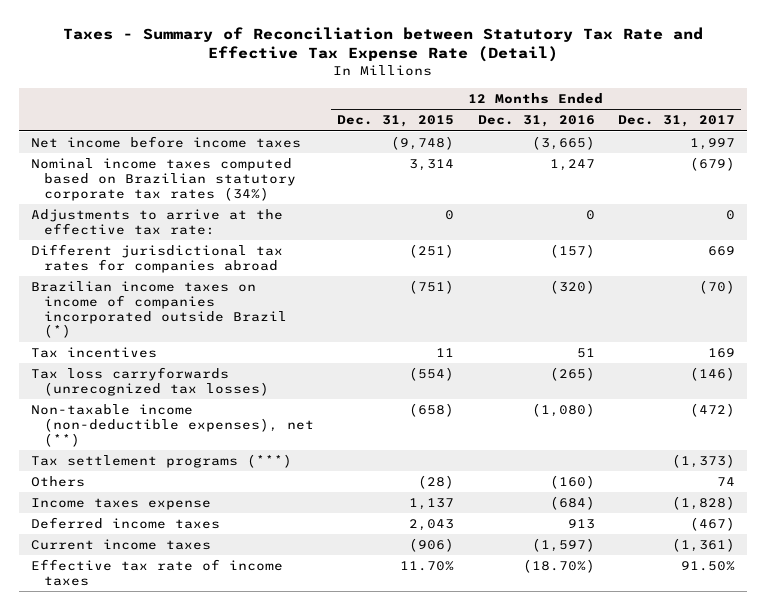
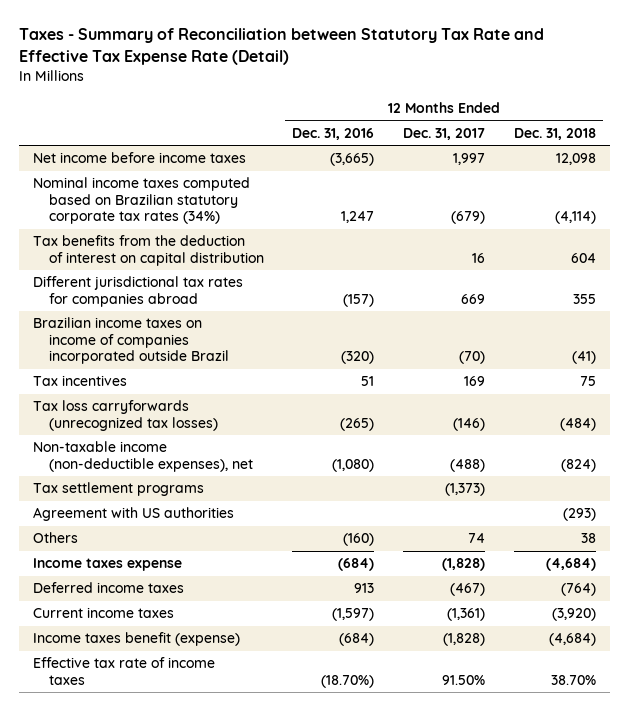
[337,115,455,128] Dec. 31, 2015 -> none
none -> [513,127,596,140] Dec. 31, 2018
[31,209,284,235] Adjustments to arrive at the effective tax rate: -> none
none -> [32,235,264,266] Tax benefits from the deduction of interest on capital distribution
[31,281,287,339] Brazilian income taxes on income of companies incorporated outside Brazil (*) -> [32,317,229,365] Brazilian income taxes on income of companies incorporated outside Brazil
[31,404,314,447] Non-taxable income (non-deductible expenses), net (**) -> [32,441,253,472] Non-taxable income (non-deductible expenses), net
[690,403,736,418] (472) -> [449,458,485,472] (488)
[31,454,293,469] Tax settlement programs (***) -> [32,482,204,497] Tax settlement programs
none -> [32,507,234,522] Agreement with US authorities
none -> [32,632,240,647] Income taxes benefit (expense)

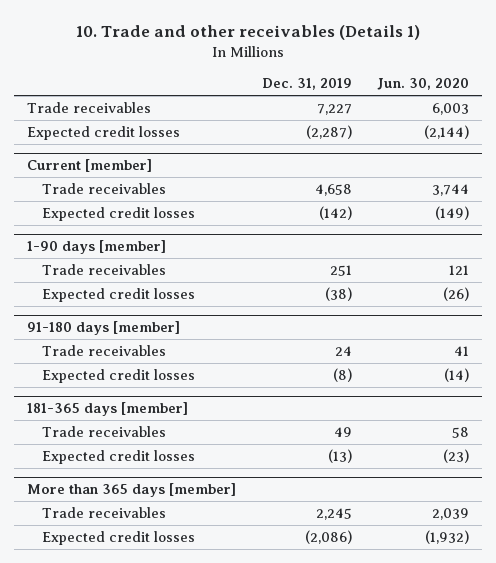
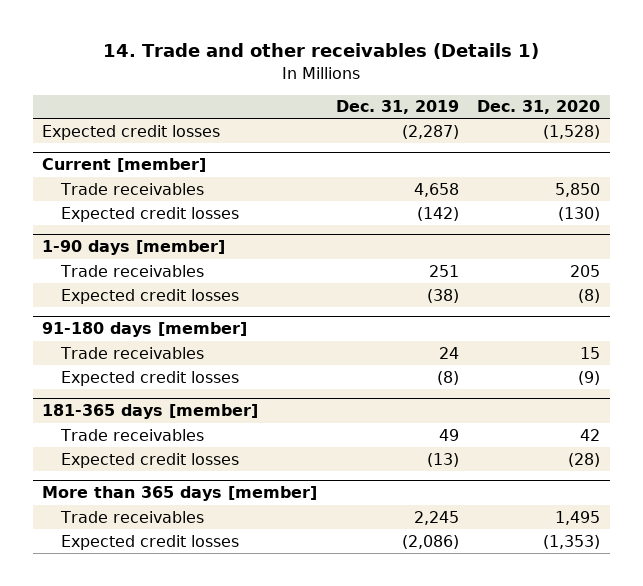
[76,24,421,40] 10. Trade and other receivables (Details 1) -> [103,43,540,60] 14. Trade and other receivables (Details 1)
[377,78,470,91] Jun. 30, 2020 -> none
none -> [477,100,601,115] Dec. 31, 2020
[26,102,151,114] Trade receivables -> none

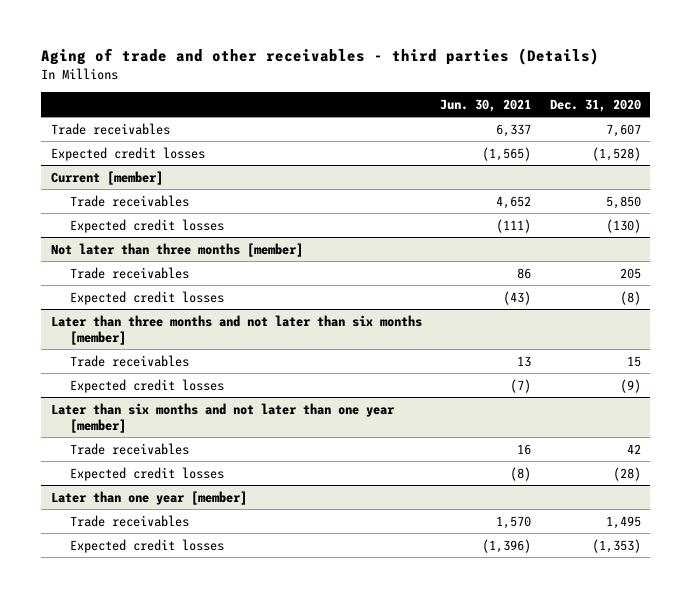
[103,43,540,60] 14. Trade and other receivables (Details 1) -> [41,48,600,66] Aging of trade and other receivables - third parties (Details)
[335,100,459,115] Dec. 31, 2019 -> none
none -> [440,98,532,112] Jun. 30, 2021
none -> [50,122,170,135] Trade receivables
[42,240,226,256] 1-90 days [member] -> [50,242,303,257] Not later than three months [member]
[42,322,248,338] 91-180 days [member] -> [50,314,422,345] Later than three months and not later than six months [member]
[42,404,259,420] 181-365 days [member] -> [50,402,395,433] Later than six months and not later than one year [member]
[42,486,318,502] More than 365 days [member] -> [50,490,247,505] Later than one year [member]

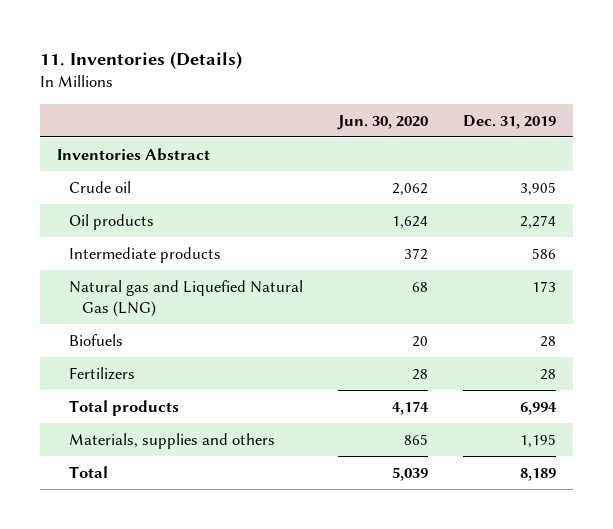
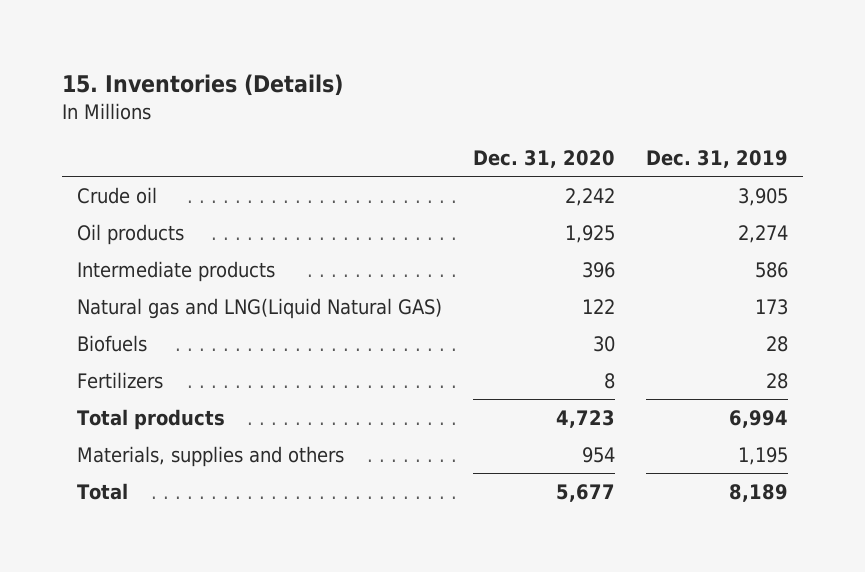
[39,51,242,70] 11. Inventories (Details) -> [61,74,343,97] 15. Inventories (Details)
[337,114,429,130] Jun. 30, 2020 -> none
none -> [472,149,615,168] Dec. 31, 2020
[57,148,211,162] Inventories Abstract -> none
[69,280,304,317] Natural gas and Liquefied Natural Gas (LNG) -> [77,297,443,319] Natural gas and LNG(Liquid Natural GAS)

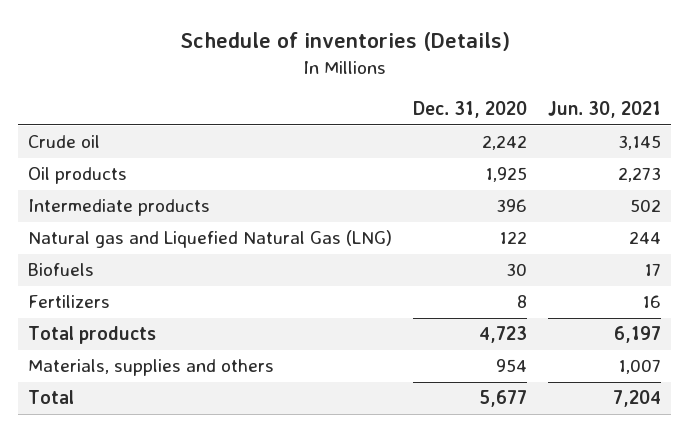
[61,74,343,97] 15. Inventories (Details) -> [179,31,510,51] Schedule of inventories (Details)
[645,149,788,168] Dec. 31, 2019 -> none
none -> [548,101,662,119] Jun. 30, 2021
[77,297,443,319] Natural gas and LNG(Liquid Natural GAS) -> [28,230,393,249] Natural gas and Liquefied Natural Gas (LNG)

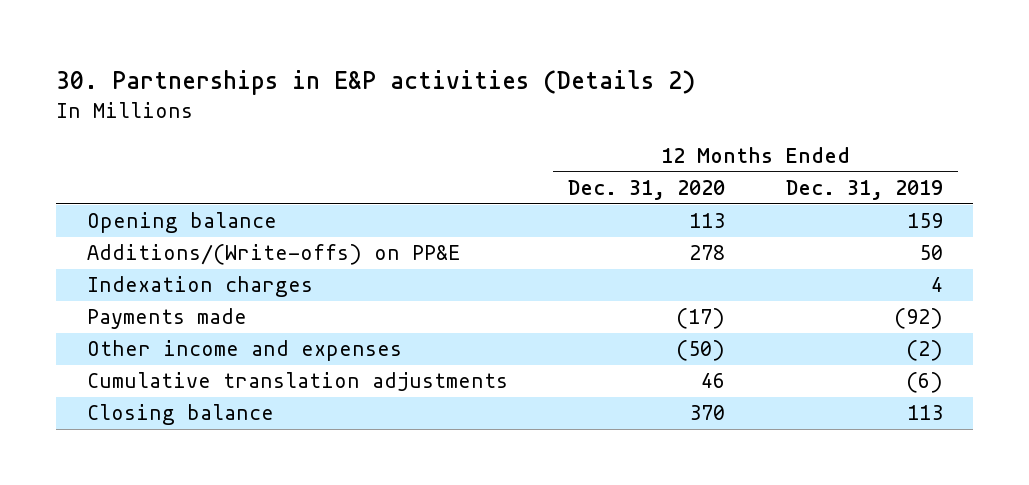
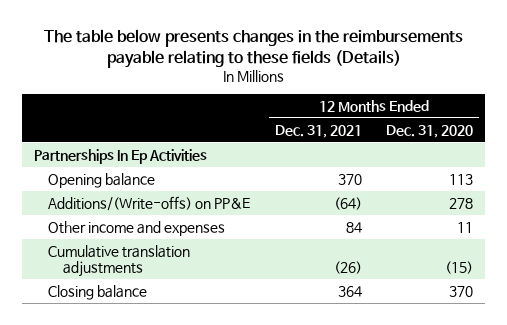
[56,70,696,96] 30. Partnerships in E&P activities (Details 2) -> [43,29,463,69] The table below presents changes in the reimbursements payable relating to these fields (Details)
[785,179,943,200] Dec. 31, 2019 -> none
none -> [274,124,362,138] Dec. 31, 2021
none -> [34,148,208,164] Partnerships In Ep Activities
[86,276,313,298] Indexation charges -> none
[86,308,247,330] Payments made -> none
[676,340,726,362] (50) -> [457,221,474,233] 11
[701,373,726,389] 46 -> [445,261,474,275] (15)

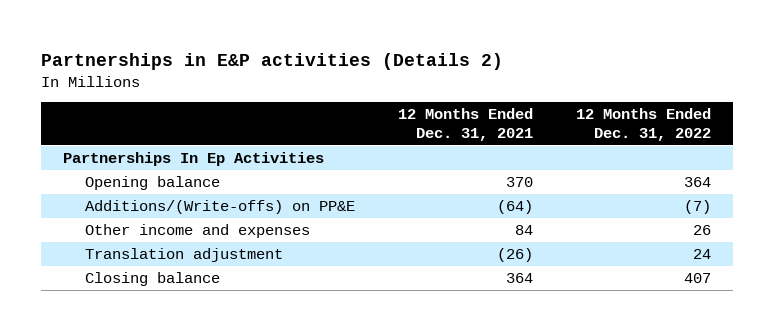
[43,29,463,69] The table below presents changes in the reimbursements payable relating to these fields (Details) -> [41,52,504,70] Partnerships in E&P activities (Details 2)
[386,124,474,138] Dec. 31, 2020 -> none
none -> [575,108,711,141] 12 Months Ended Dec. 31, 2022
[48,244,191,278] Cumulative translation adjustments -> [84,248,283,263] Translation adjustment

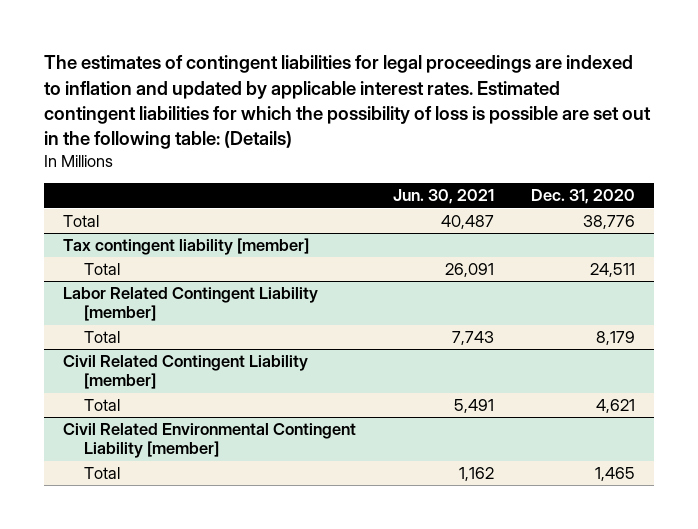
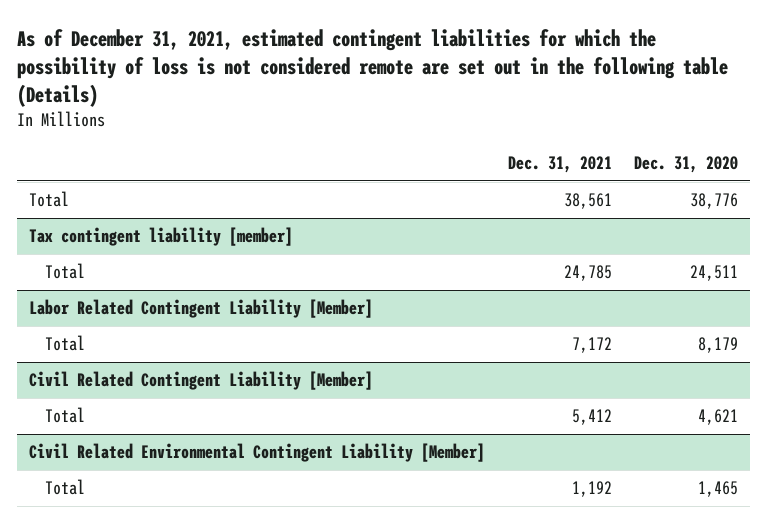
[44,55,652,150] The estimates of contingent liabilities for legal proceedings are indexed to inflation and updated by applicable interest rates. Estimated contingent liabilities for which the possibility of loss is possible are set out in the following table: (Details) -> [17,28,729,107] As of December 31, 2021, estimated contingent liabilities for which the possibility of loss is not considered remote are set out in the following table (Details)
[392,189,494,205] Jun. 30, 2021 -> none
none -> [507,155,612,173] Dec. 31, 2021
[62,287,318,322] Labor Related Contingent Liability [member] -> [28,299,373,319] Labor Related Contingent Liability [Member]
[62,355,308,390] Civil Related Contingent Liability [member] -> [28,371,373,391] Civil Related Contingent Liability [Member]
[62,423,356,459] Civil Related Environmental Contingent Liability [member] -> [28,443,485,463] Civil Related Environmental Contingent Liability [Member]

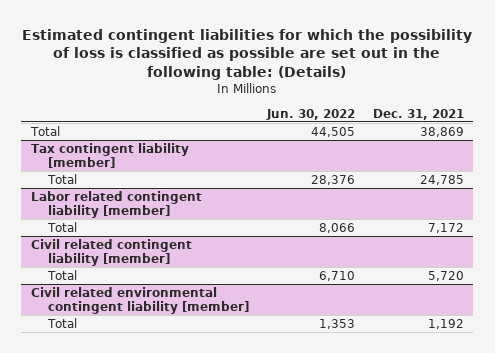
[17,28,729,107] As of December 31, 2021, estimated contingent liabilities for which the possibility of loss is not considered remote are set out in the following table (Details) -> [22,28,473,80] Estimated contingent liabilities for which the possibility of loss is classified as possible are set out in the following table: (Details)
[634,155,739,173] Dec. 31, 2020 -> none
none -> [265,108,355,120] Jun. 30, 2022
[563,193,612,210] 38,561 -> [420,126,465,137] 38,869
[28,299,373,319] Labor Related Contingent Liability [Member] -> [30,190,202,218] Labor related contingent liability [member]
[28,371,373,391] Civil Related Contingent Liability [Member] -> [30,238,192,266] Civil related contingent liability [member]
[571,409,612,426] 5,412 -> [428,270,465,281] 5,720
[28,443,485,463] Civil Related Environmental Contingent Liability [Member] -> [30,286,249,314] Civil related environmental contingent liability [member]

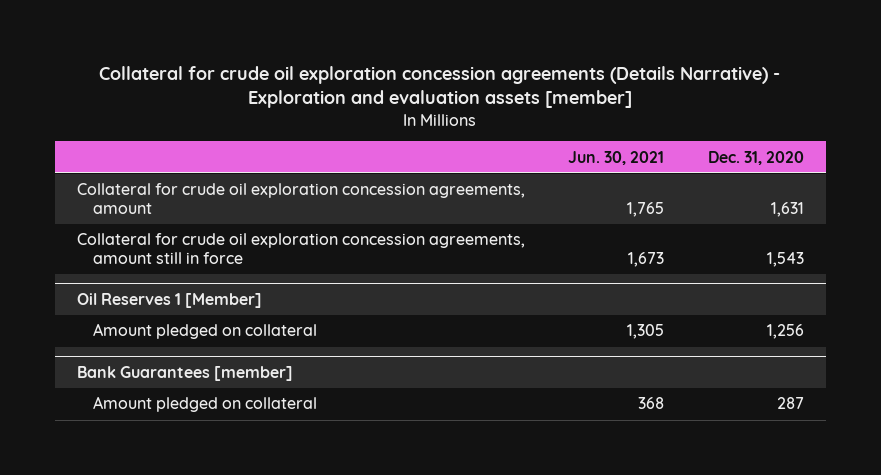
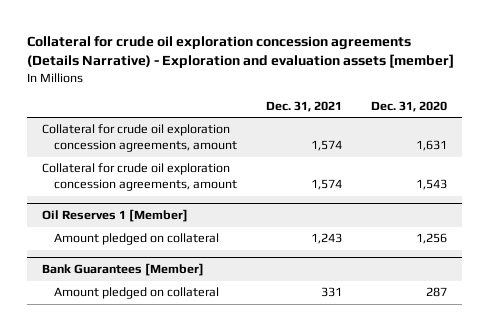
[568,150,665,165] Jun. 30, 2021 -> none
none -> [265,100,342,112] Dec. 31, 2021
[76,233,525,265] Collateral for crude oil exploration concession agreements, amount still in force -> [41,163,237,192] Collateral for crude oil exploration concession agreements, amount
[76,365,293,381] Bank Guarantees [member] -> [41,263,204,277] Bank Guarantees [Member]

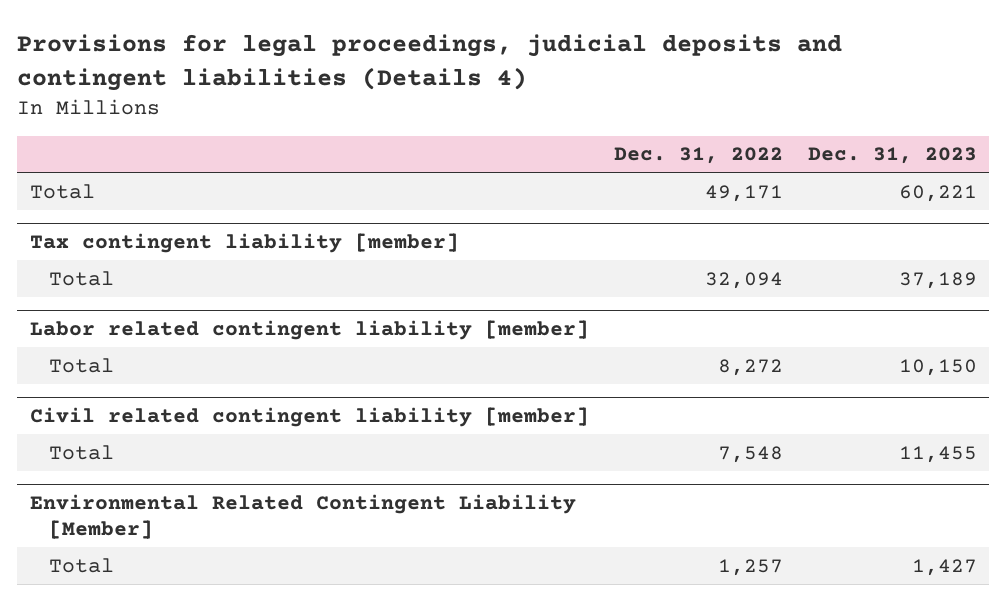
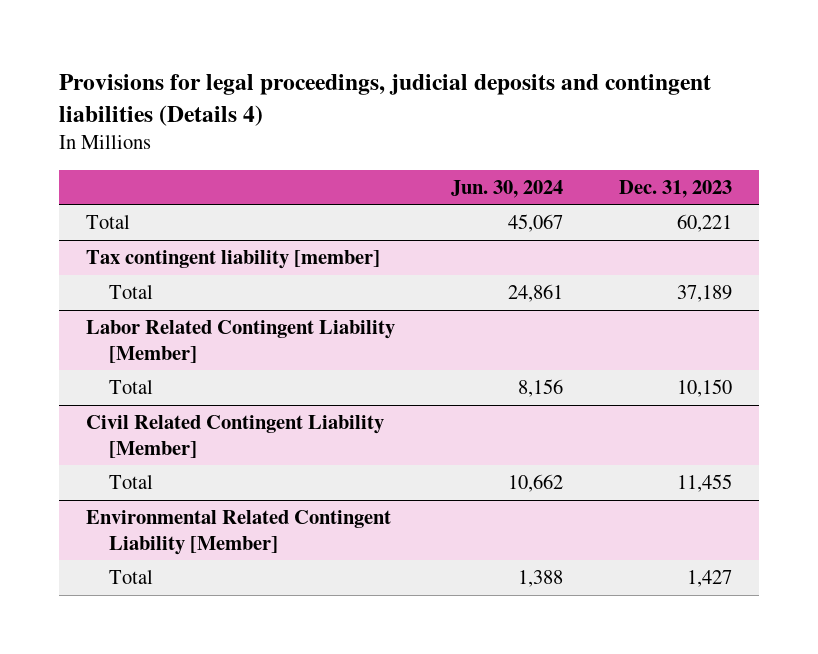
[613,147,783,165] Dec. 31, 2022 -> none
none -> [450,179,563,198] Jun. 30, 2024
[29,319,589,340] Labor related contingent liability [member] -> [86,320,396,363] Labor Related Contingent Liability [Member]
[29,406,589,427] Civil related contingent liability [member] -> [86,415,385,458] Civil Related Contingent Liability [Member]

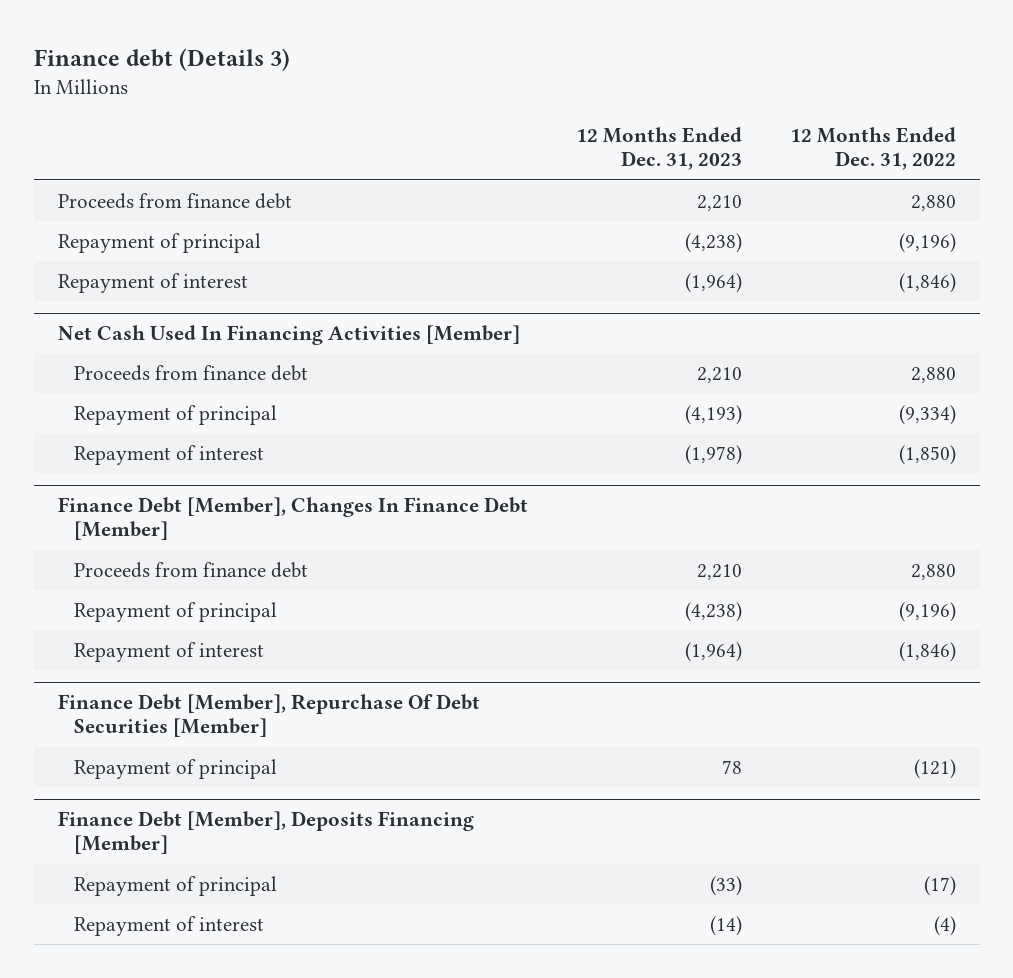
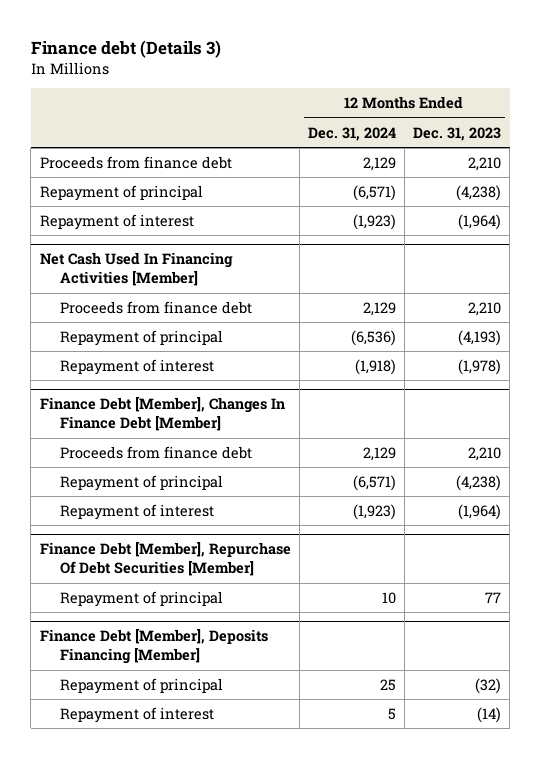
[789,126,956,171] 12 Months Ended Dec. 31, 2022 -> none
none -> [307,126,396,141] Dec. 31, 2024
[721,759,742,774] 78 -> [485,592,502,604] 77
[709,875,742,896] (33) -> [475,678,502,695] (32)

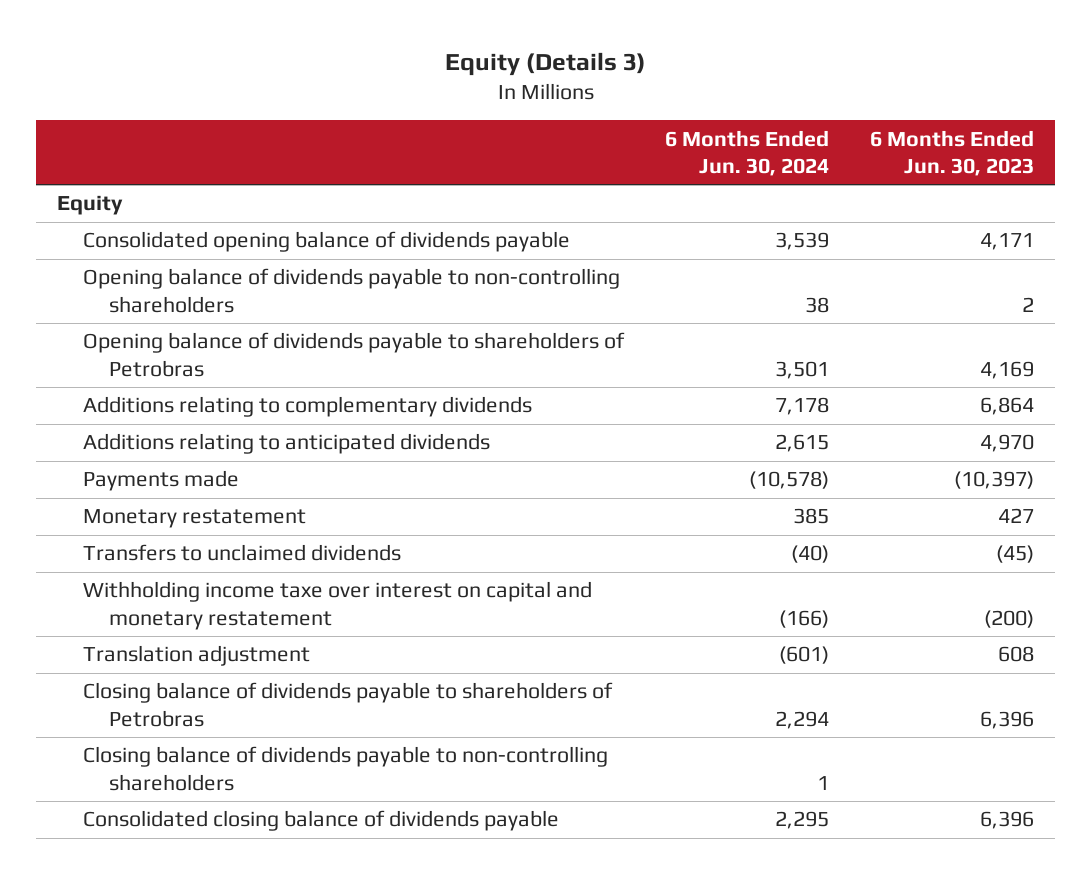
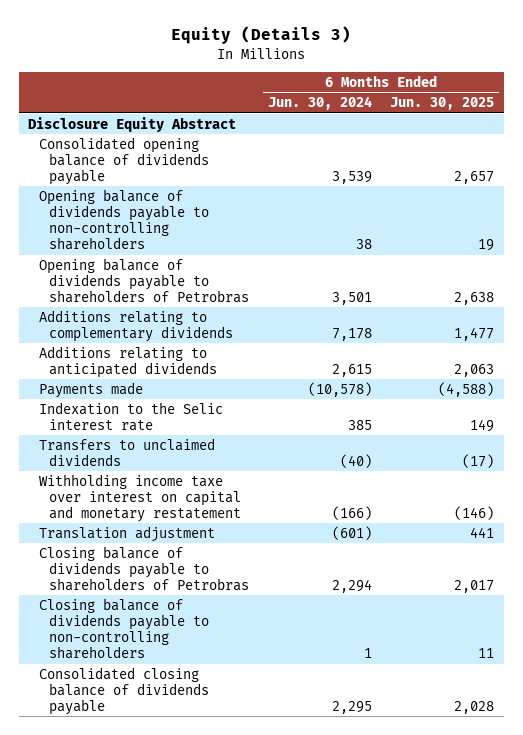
[870,129,1035,176] 6 Months Ended Jun. 30, 2023 -> none
none -> [390,97,495,111] Jun. 30, 2025
[56,195,123,216] Equity -> [28,116,237,132] Disclosure Equity Abstract
[82,509,306,529] Monetary restatement -> [38,401,223,431] Indexation to the Selic interest rate

